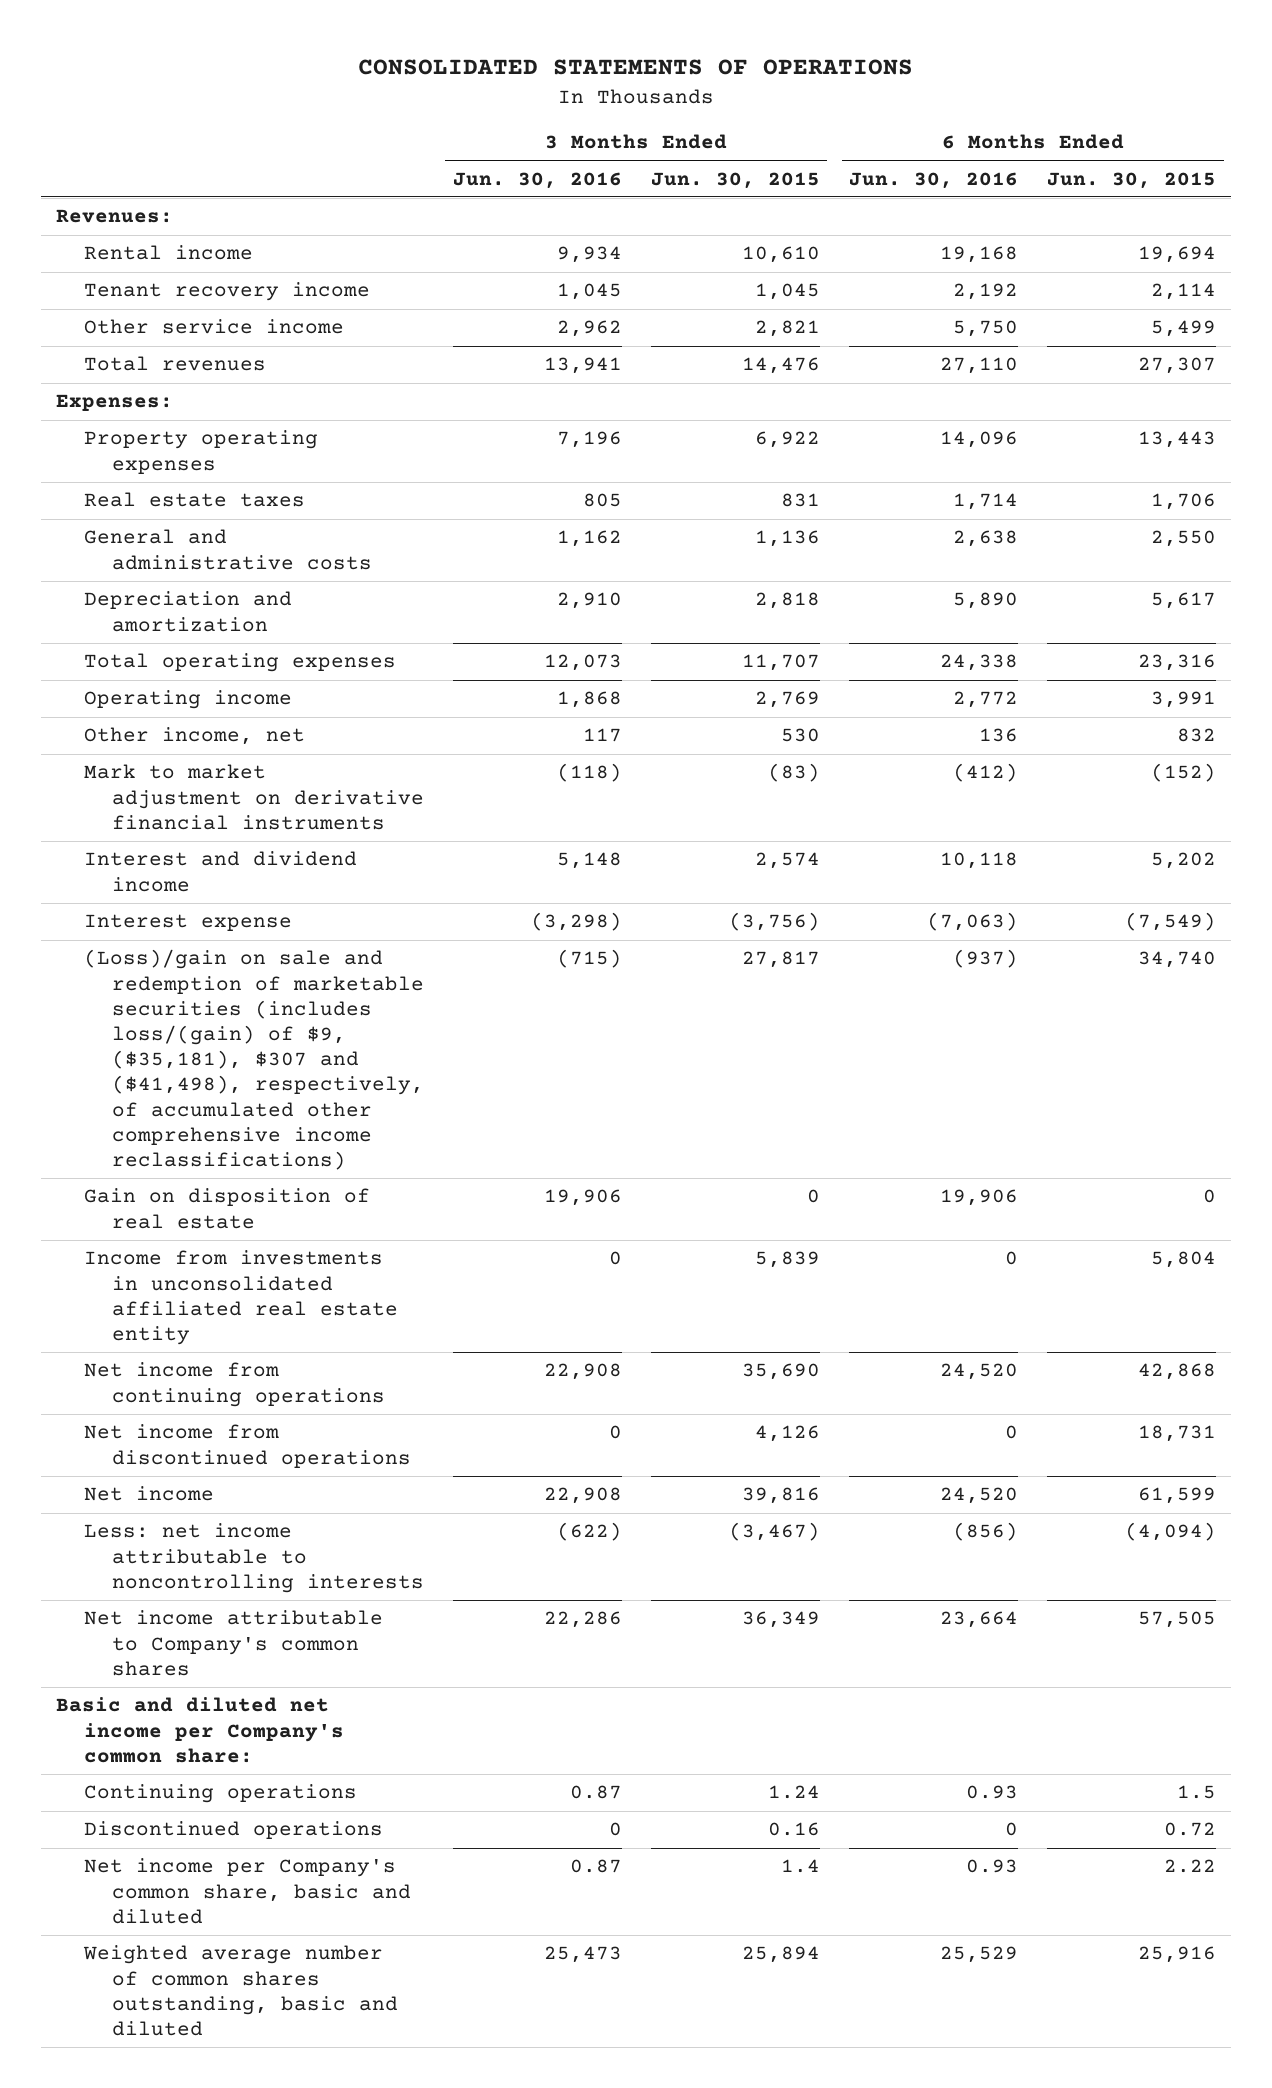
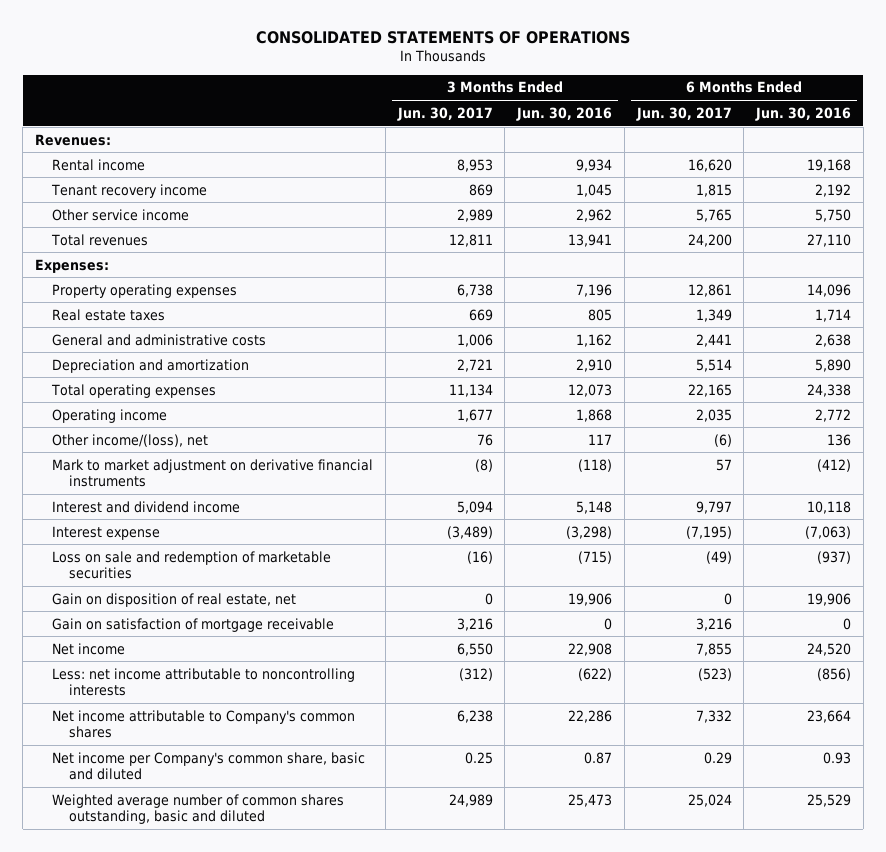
[651,171,821,189] Jun. 30, 2015 -> none
[1047,171,1217,189] Jun. 30, 2015 -> none
none -> [396,106,493,121] Jun. 30, 2017
none -> [635,106,732,121] Jun. 30, 2017
[83,727,305,746] Other income, net -> [52,433,209,447] Other income/(loss), net
[83,1250,398,1346] Income from investments in unconsolidated affiliated real estate entity -> none
[83,1362,385,1407] Net income from continuing operations -> none
[83,1424,411,1468] Net income from discontinued operations -> none
[83,949,424,1171] (Loss)/gain on sale and redemption of marketable securities (includes loss/(gain) of $9, ($35,181), $307 and ($41,498), respectively, of accumulated other comprehensive income reclassifications) -> [52,550,332,580] Loss on sale and redemption of marketable securities
[83,1188,370,1229] Gain on disposition of real estate -> [52,592,297,607] Gain on disposition of real estate, net
none -> [52,617,335,632] Gain on satisfaction of mortgage receivable
[55,1697,344,1763] Basic and diluted net income per Company's common share: -> none
[83,1784,357,1804] Continuing operations -> none
[83,1821,383,1840] Discontinued operations -> none

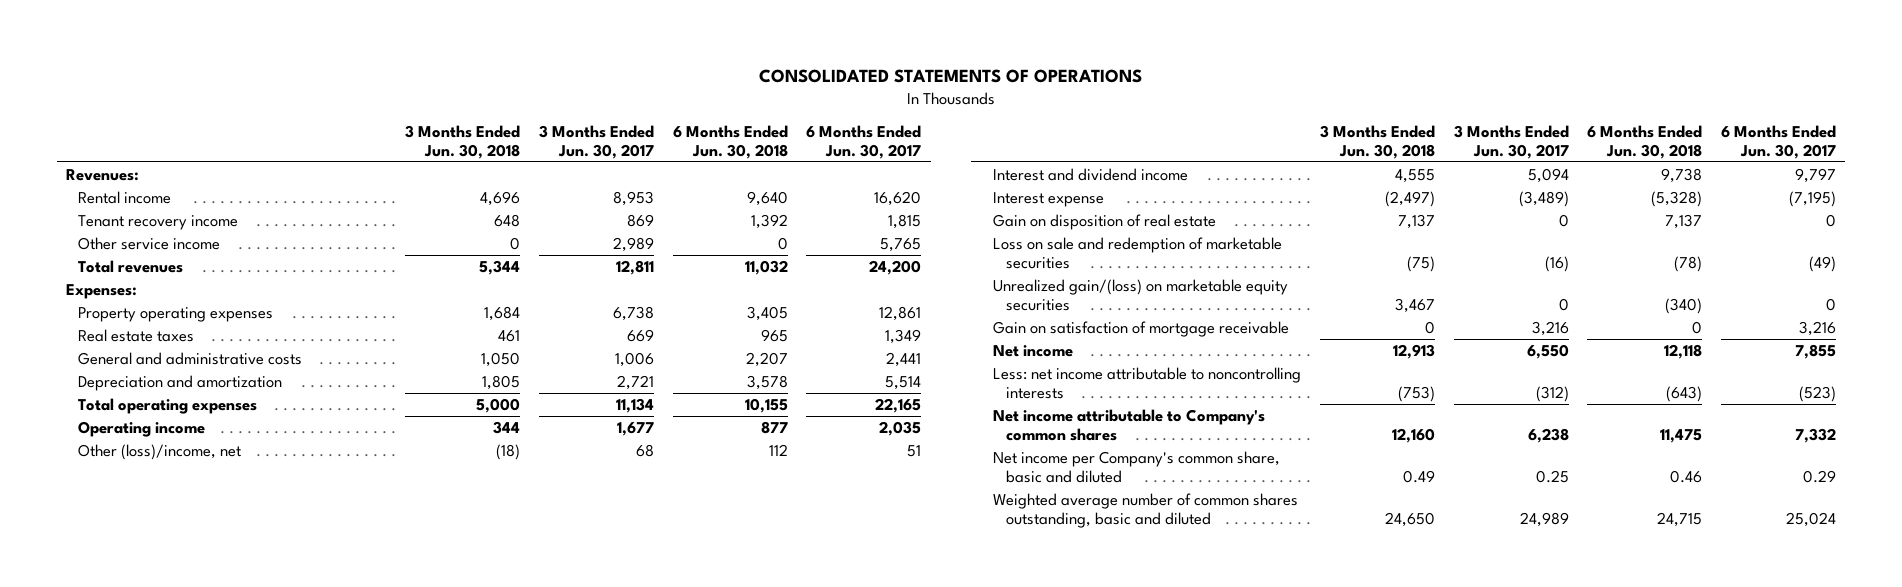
[516,106,613,121] Jun. 30, 2016 -> none
[755,106,852,121] Jun. 30, 2016 -> none
none -> [405,124,521,159] 3 Months Ended Jun. 30, 2018
none -> [672,124,788,159] 6 Months Ended Jun. 30, 2018
[52,458,374,488] Mark to market adjustment on derivative financial instruments -> none
[52,433,209,447] Other income/(loss), net -> [78,443,242,460] Other (loss)/income, net
[476,433,493,446] 76 -> [635,443,654,457] 68
[713,433,732,447] (6) -> [907,444,922,457] 51
none -> [993,213,1217,230] Gain on disposition of real estate
[52,592,297,607] Gain on disposition of real estate, net -> none
none -> [993,278,1289,311] Unrealized gain/(loss) on marketable equity securities

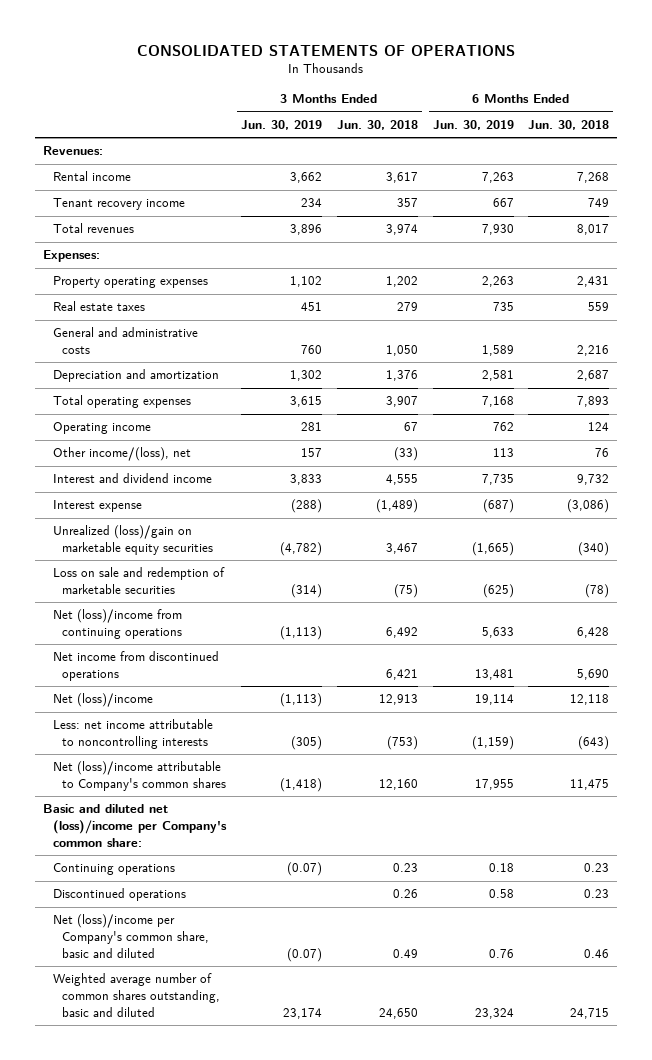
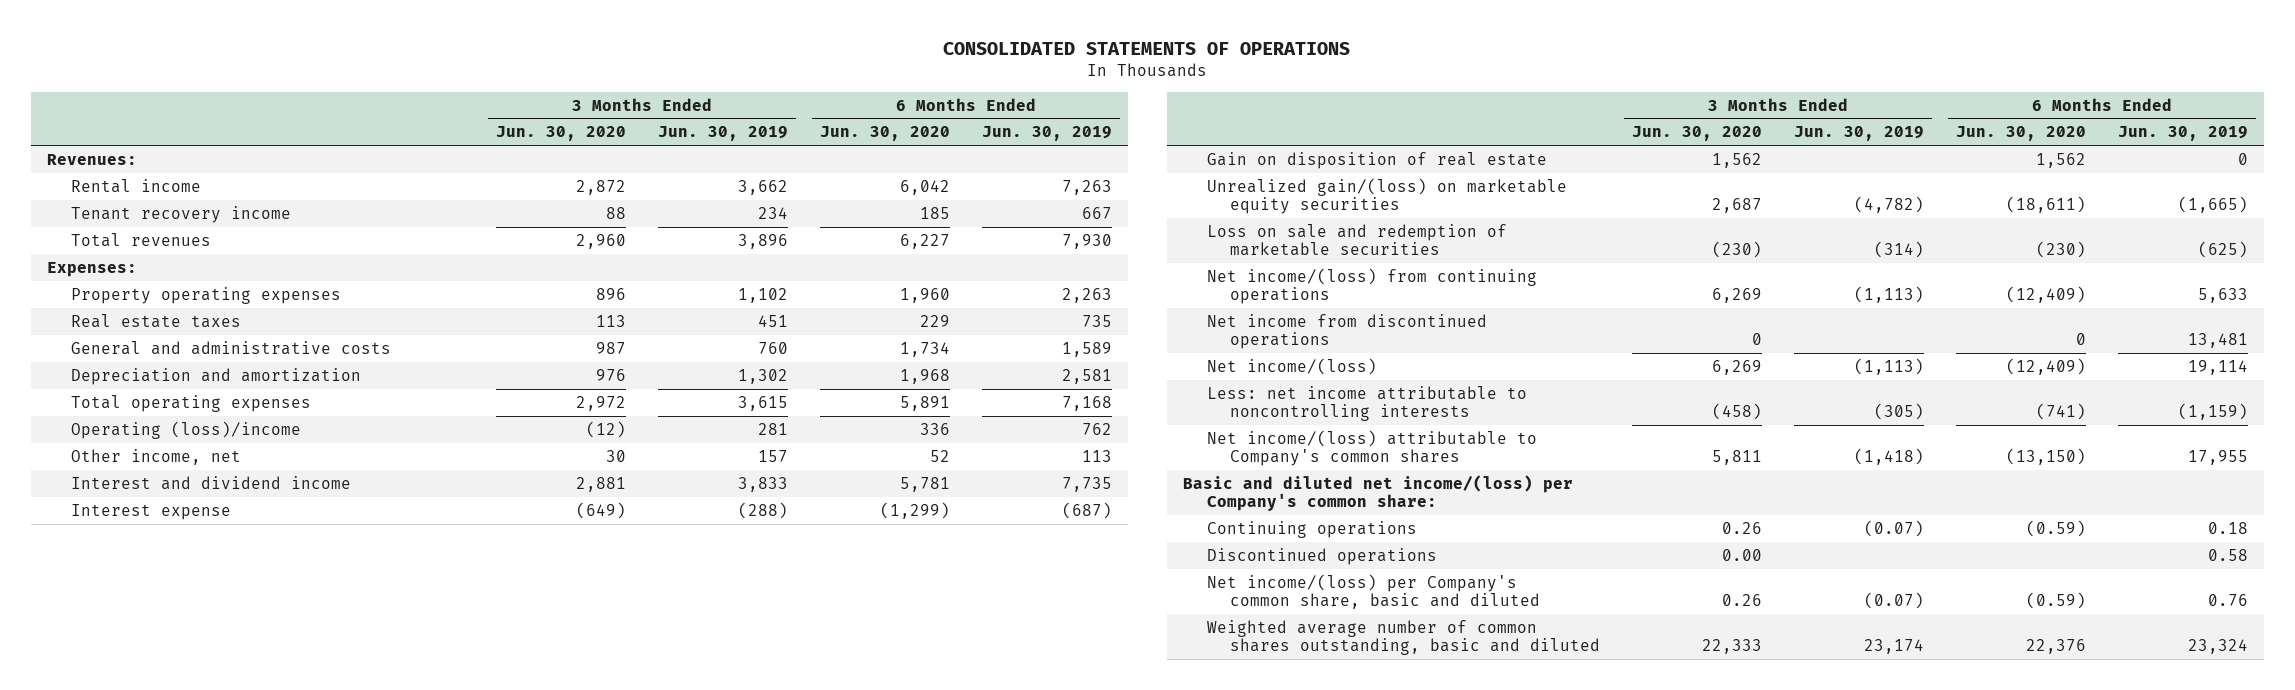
[336,119,418,130] Jun. 30, 2018 -> none
[528,119,610,130] Jun. 30, 2018 -> none
none -> [496,126,627,142] Jun. 30, 2020
none -> [820,126,951,142] Jun. 30, 2020
[52,422,151,435] Operating income -> [70,420,301,439] Operating (loss)/income
[52,447,191,462] Other income/(loss), net -> [70,448,241,465] Other income, net
none -> [1206,151,1547,169] Gain on disposition of real estate
[52,525,214,555] Unrealized (loss)/gain on marketable equity securities -> [1206,177,1567,215] Unrealized gain/(loss) on marketable equity securities
[52,609,183,639] Net (loss)/income from continuing operations -> [1206,267,1537,305] Net income/(loss) from continuing operations
[52,693,153,708] Net (loss)/income -> [1206,357,1377,375] Net income/(loss)
[52,761,227,791] Net (loss)/income attributable to Company's common shares -> [1206,429,1537,467] Net income/(loss) attributable to Company's common shares
[42,804,227,847] Basic and diluted net (loss)/income per Company's common share: -> [1182,474,1573,512] Basic and diluted net income/(loss) per Company's common share:
[52,914,210,958] Net (loss)/income per Company's common share, basic and diluted -> [1206,573,1541,610] Net income/(loss) per Company's common share, basic and diluted

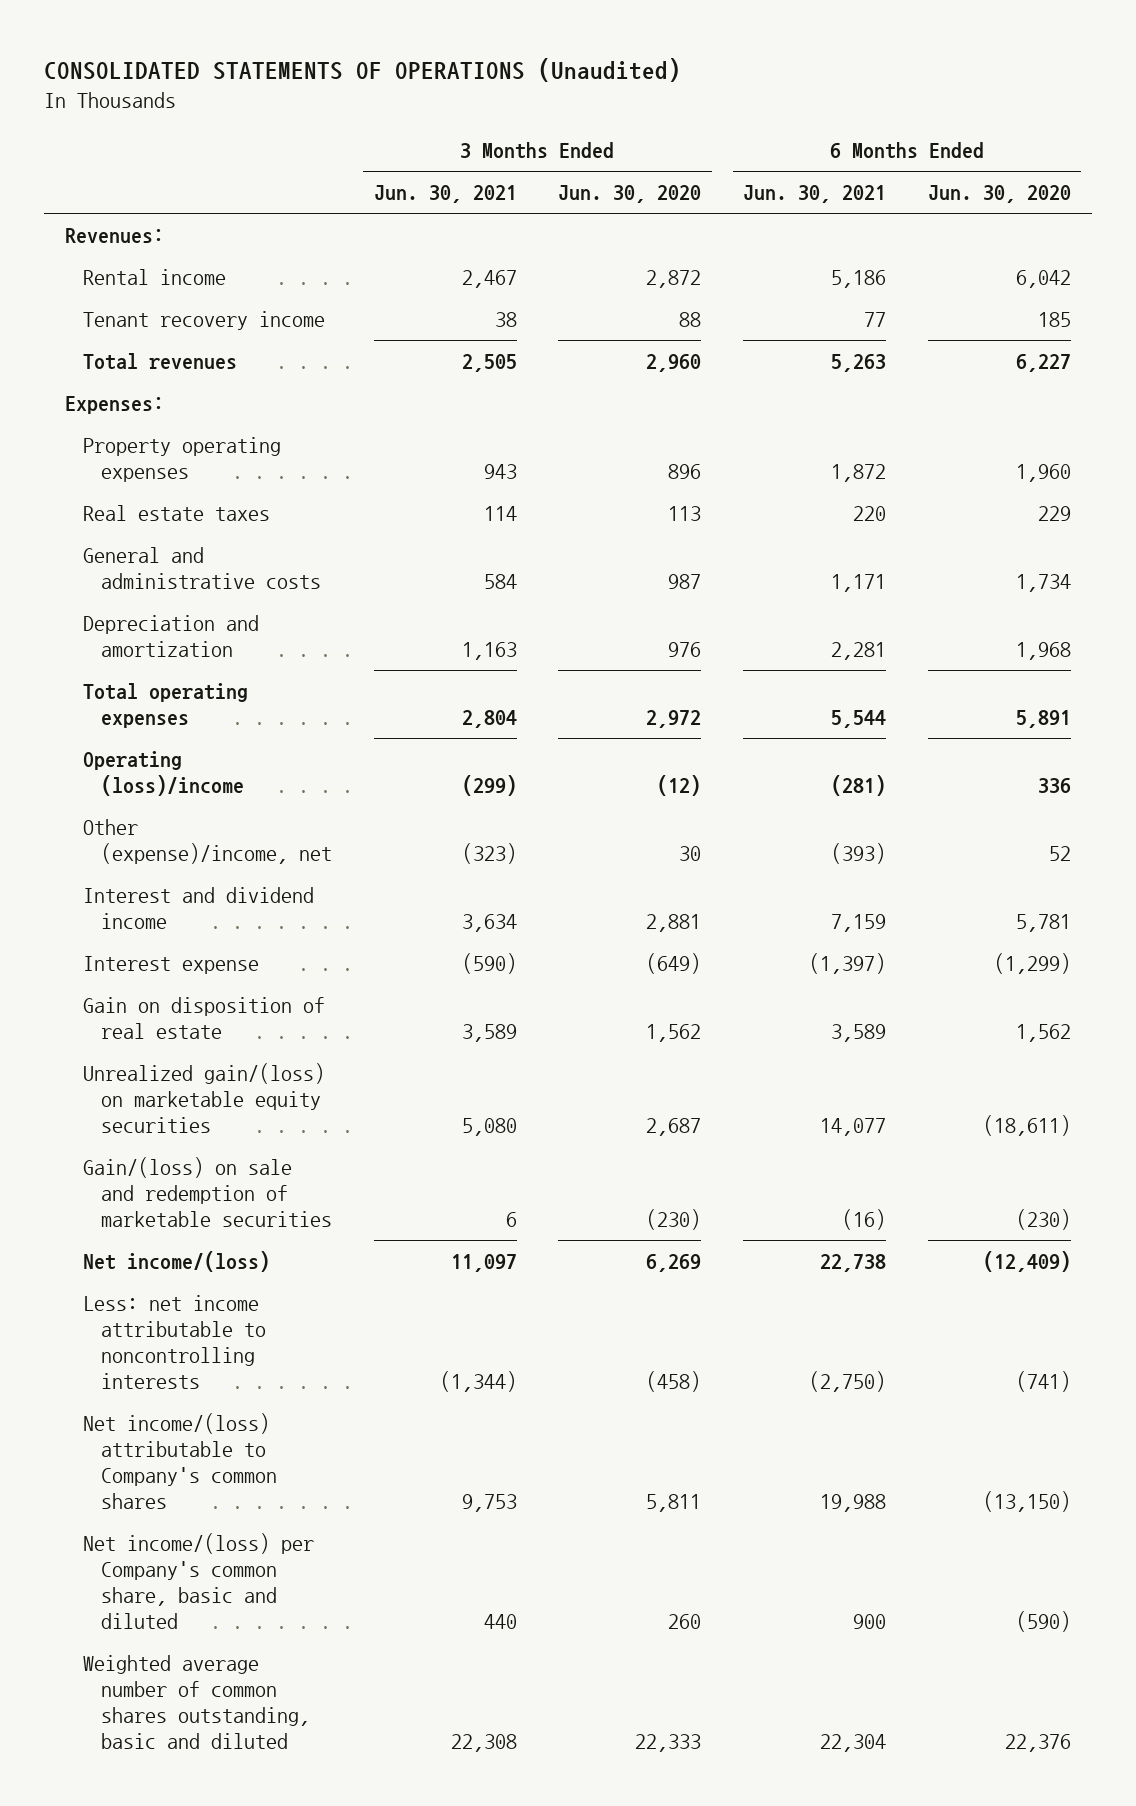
[943,42,1351,56] CONSOLIDATED STATEMENTS OF OPERATIONS -> [43,57,681,82] CONSOLIDATED STATEMENTS OF OPERATIONS (Unaudited)
[658,126,789,142] Jun. 30, 2019 -> none
[981,126,1112,142] Jun. 30, 2019 -> none
none -> [373,185,517,204] Jun. 30, 2021
none -> [743,185,887,204] Jun. 30, 2021
[70,448,241,465] Other income, net -> [82,818,332,864] Other (expense)/income, net
[1206,267,1537,305] Net income/(loss) from continuing operations -> none
[1206,313,1487,350] Net income from discontinued operations -> none
[1206,223,1507,257] Loss on sale and redemption of marketable securities -> [82,1156,332,1227] Gain/(loss) on sale and redemption of marketable securities
[1182,474,1573,512] Basic and diluted net income/(loss) per Company's common share: -> none
[1206,520,1417,538] Continuing operations -> none
[1206,547,1437,565] Discontinued operations -> none
[1722,594,1763,607] 0.26 -> [668,1613,702,1629] 260
[2025,592,2086,610] (0.59) -> [1015,1610,1071,1632] (590)

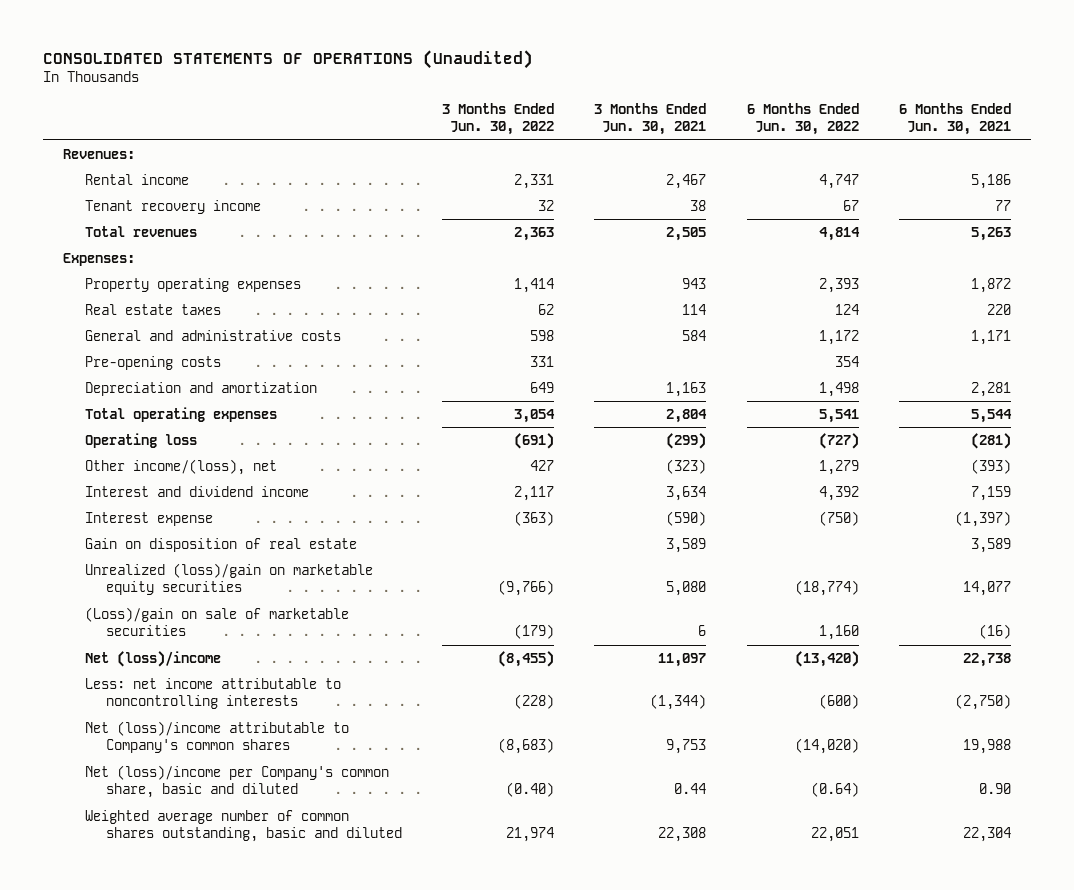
[558,185,702,204] Jun. 30, 2020 -> none
[927,185,1071,204] Jun. 30, 2020 -> none
none -> [442,102,555,136] 3 Months Ended Jun. 30, 2022
none -> [746,102,859,136] 6 Months Ended Jun. 30, 2022
none -> [84,355,221,370] Pre-opening costs
[82,750,244,796] Operating (loss)/income -> [84,432,197,448] Operating loss
[82,818,332,864] Other (expense)/income, net -> [84,458,277,475] Other income/(loss), net
[82,1062,325,1133] Unrealized gain/(loss) on marketable equity securities -> [84,562,373,596] Unrealized (loss)/gain on marketable equity securities
[82,1156,332,1227] Gain/(loss) on sale and redemption of marketable securities -> [84,606,349,637] (Loss)/gain on sale of marketable securities
[82,1250,270,1272] Net income/(loss) -> [84,650,221,667] Net (loss)/income
[82,1412,277,1509] Net income/(loss) attributable to Company's common shares -> [84,720,349,754] Net (loss)/income attributable to Company's common shares
[82,1532,314,1629] Net income/(loss) per Company's common share, basic and diluted -> [84,764,389,799] Net (loss)/income per Company's common share, basic and diluted
[483,1613,517,1629] 440 -> [674,783,707,795] 0.44
[853,1613,887,1629] 900 -> [978,783,1011,795] 0.90

